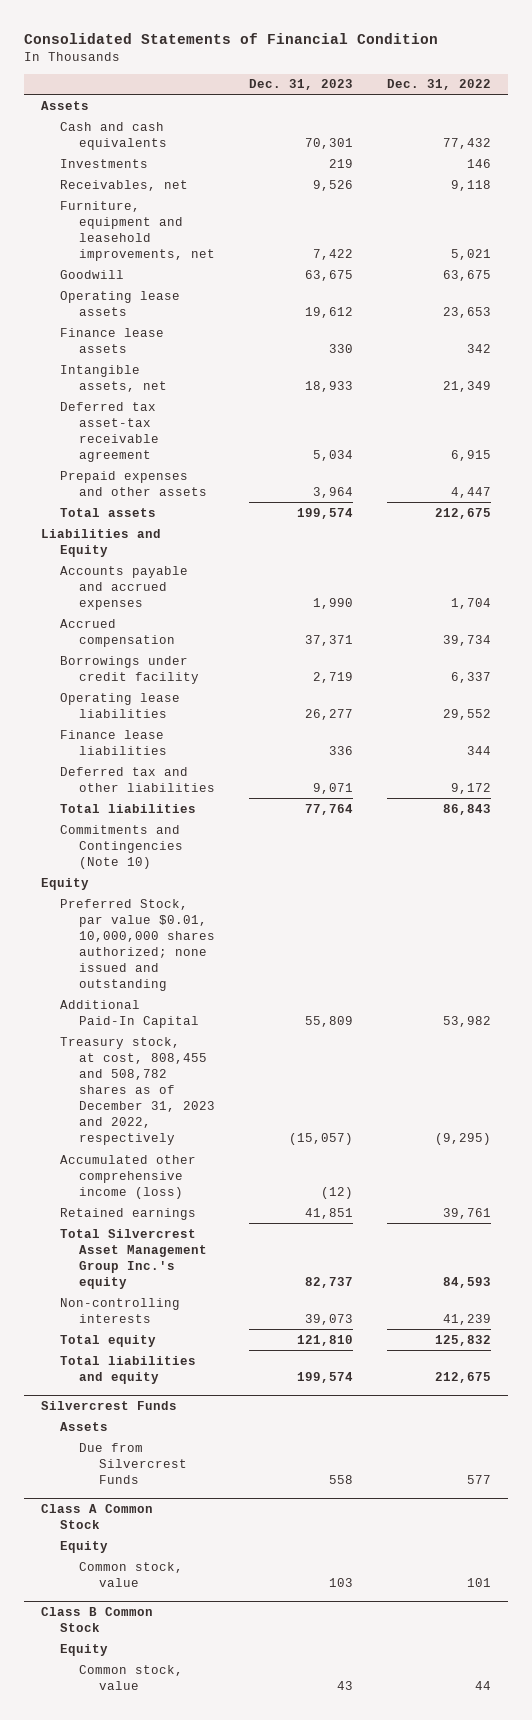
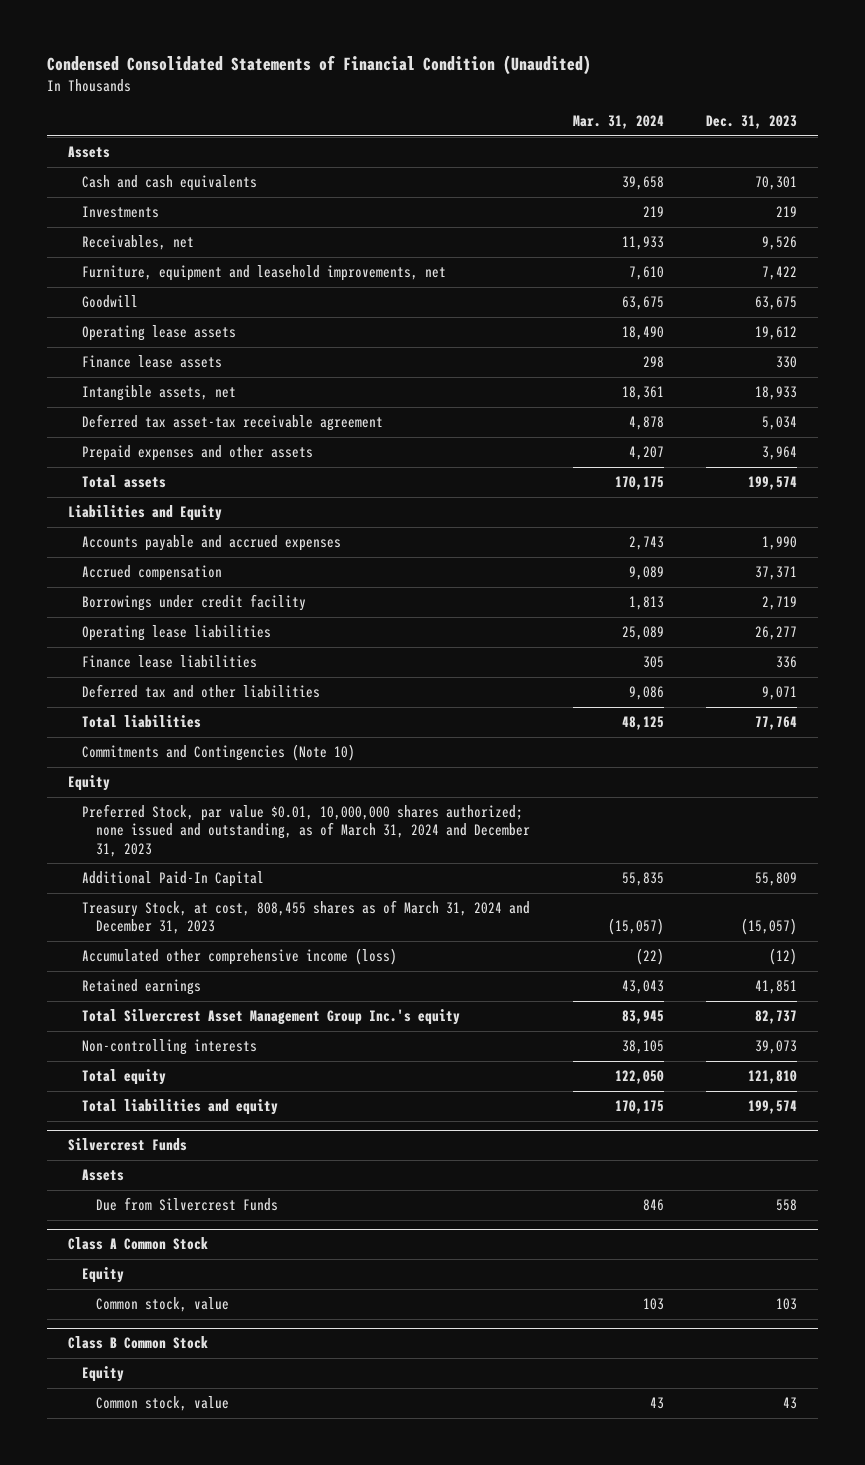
[23,32,438,44] Consolidated Statements of Financial Condition -> [46,55,591,76] Condensed Consolidated Statements of Financial Condition (Unaudited)
[387,79,492,91] Dec. 31, 2022 -> none
none -> [572,114,664,129] Mar. 31, 2024
[60,898,216,992] Preferred Stock, par value $0.01, 10,000,000 shares authorized; none issued and outstanding -> [82,804,531,857] Preferred Stock, par value $0.01, 10,000,000 shares authorized; none issued and outstanding, as of March 31, 2024 and December 31, 2023
[60,1036,216,1146] Treasury stock, at cost, 808,455 and 508,782 shares as of December 31, 2023 and 2022, respectively -> [82,900,531,935] Treasury Stock, at cost, 808,455 shares as of March 31, 2024 and December 31, 2023

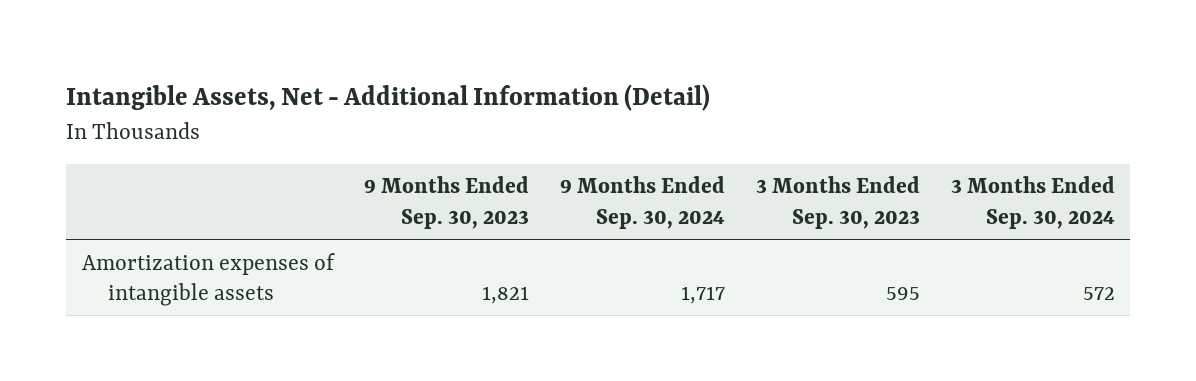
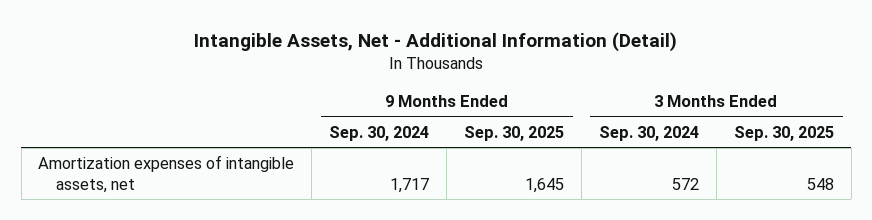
[364,176,530,229] 9 Months Ended Sep. 30, 2023 -> none
[755,176,920,229] 3 Months Ended Sep. 30, 2023 -> none
none -> [464,125,565,141] Sep. 30, 2025
none -> [733,125,834,141] Sep. 30, 2025
[81,252,335,307] Amortization expenses of intangible assets -> [38,155,295,193] Amortization expenses of intangible assets, net

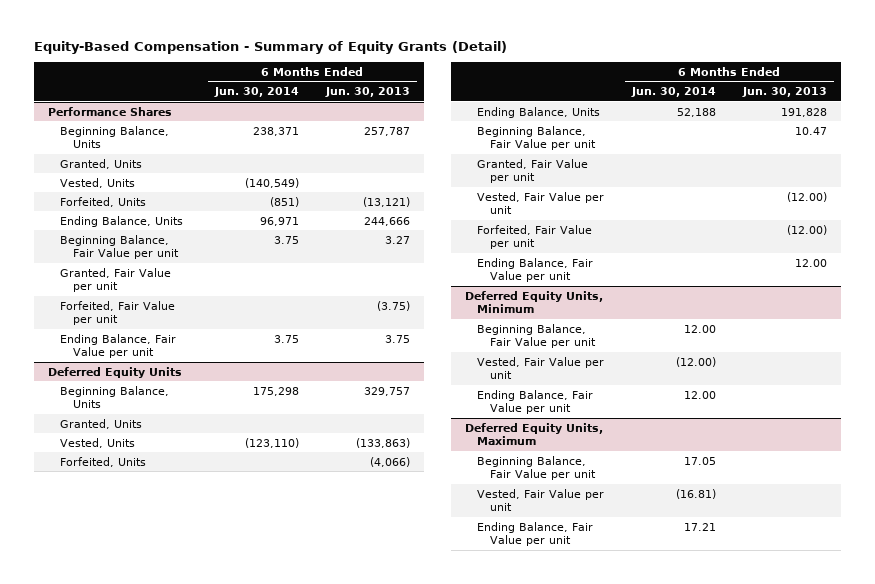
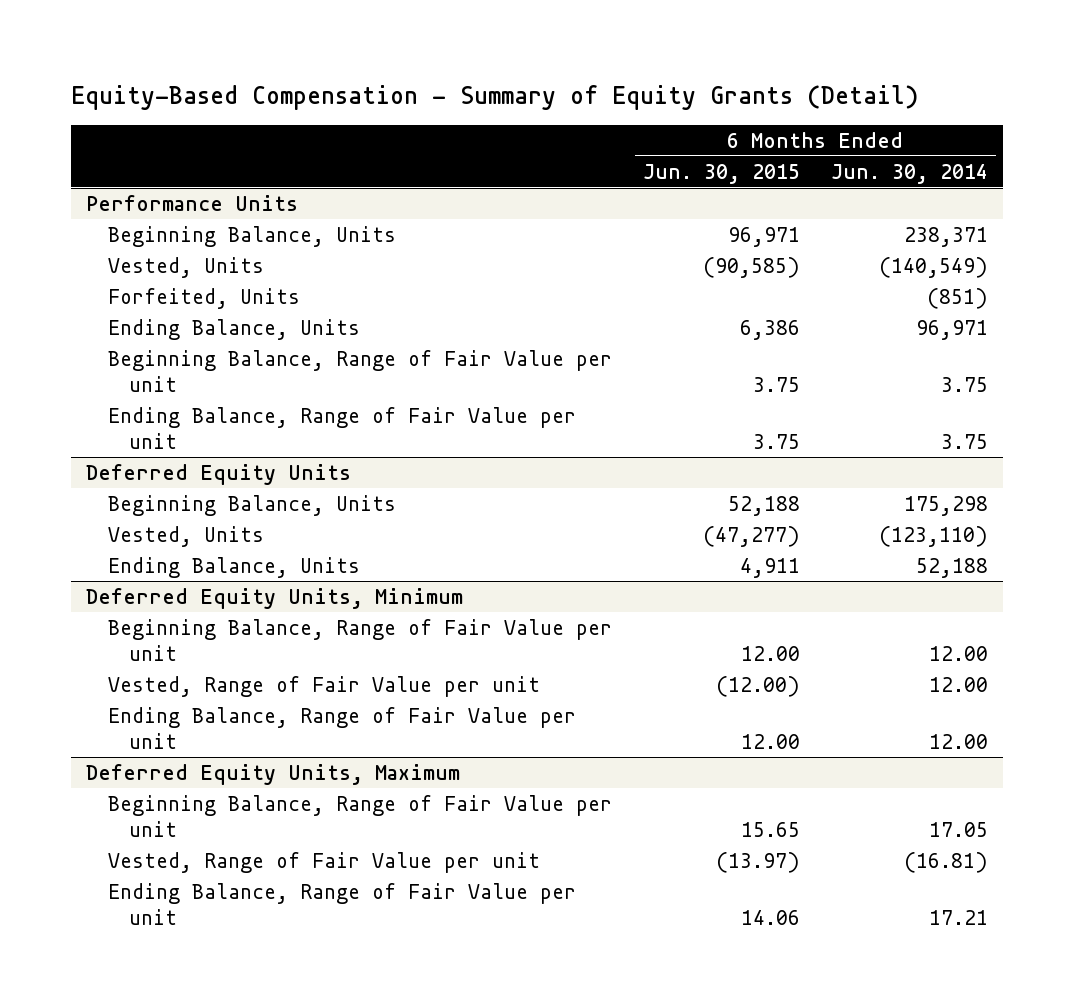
[325,86,411,97] Jun. 30, 2013 -> none
none -> [642,163,800,184] Jun. 30, 2015
[47,106,172,116] Performance Shares -> none
none -> [86,194,299,211] Performance Units
[60,158,143,169] Granted, Units -> none
[60,267,172,293] Granted, Fair Value per unit -> none
[60,300,176,326] Forfeited, Fair Value per unit -> none
[60,234,180,260] Beginning Balance, Fair Value per unit -> [107,349,612,392] Beginning Balance, Range of Fair Value per unit
[60,333,177,359] Ending Balance, Fair Value per unit -> [107,406,576,449] Ending Balance, Range of Fair Value per unit
[60,418,143,429] Granted, Units -> none
[60,456,147,467] Forfeited, Units -> none
[477,125,597,151] Beginning Balance, Fair Value per unit -> none
[477,158,589,184] Granted, Fair Value per unit -> none
[477,191,605,215] Vested, Fair Value per unit -> none
[477,224,593,250] Forfeited, Fair Value per unit -> none
[477,257,594,283] Ending Balance, Fair Value per unit -> none
[477,323,597,349] Beginning Balance, Fair Value per unit -> [107,618,612,661] Beginning Balance, Range of Fair Value per unit
[477,356,605,380] Vested, Fair Value per unit -> [107,675,540,697] Vested, Range of Fair Value per unit
[675,356,716,367] (12.00) -> [928,676,988,692] 12.00
[477,389,594,415] Ending Balance, Fair Value per unit -> [107,706,576,749] Ending Balance, Range of Fair Value per unit
[477,455,597,481] Beginning Balance, Fair Value per unit -> [107,794,612,837] Beginning Balance, Range of Fair Value per unit
[477,488,605,512] Vested, Fair Value per unit -> [107,851,540,873] Vested, Range of Fair Value per unit
[477,521,594,547] Ending Balance, Fair Value per unit -> [107,882,576,925] Ending Balance, Range of Fair Value per unit

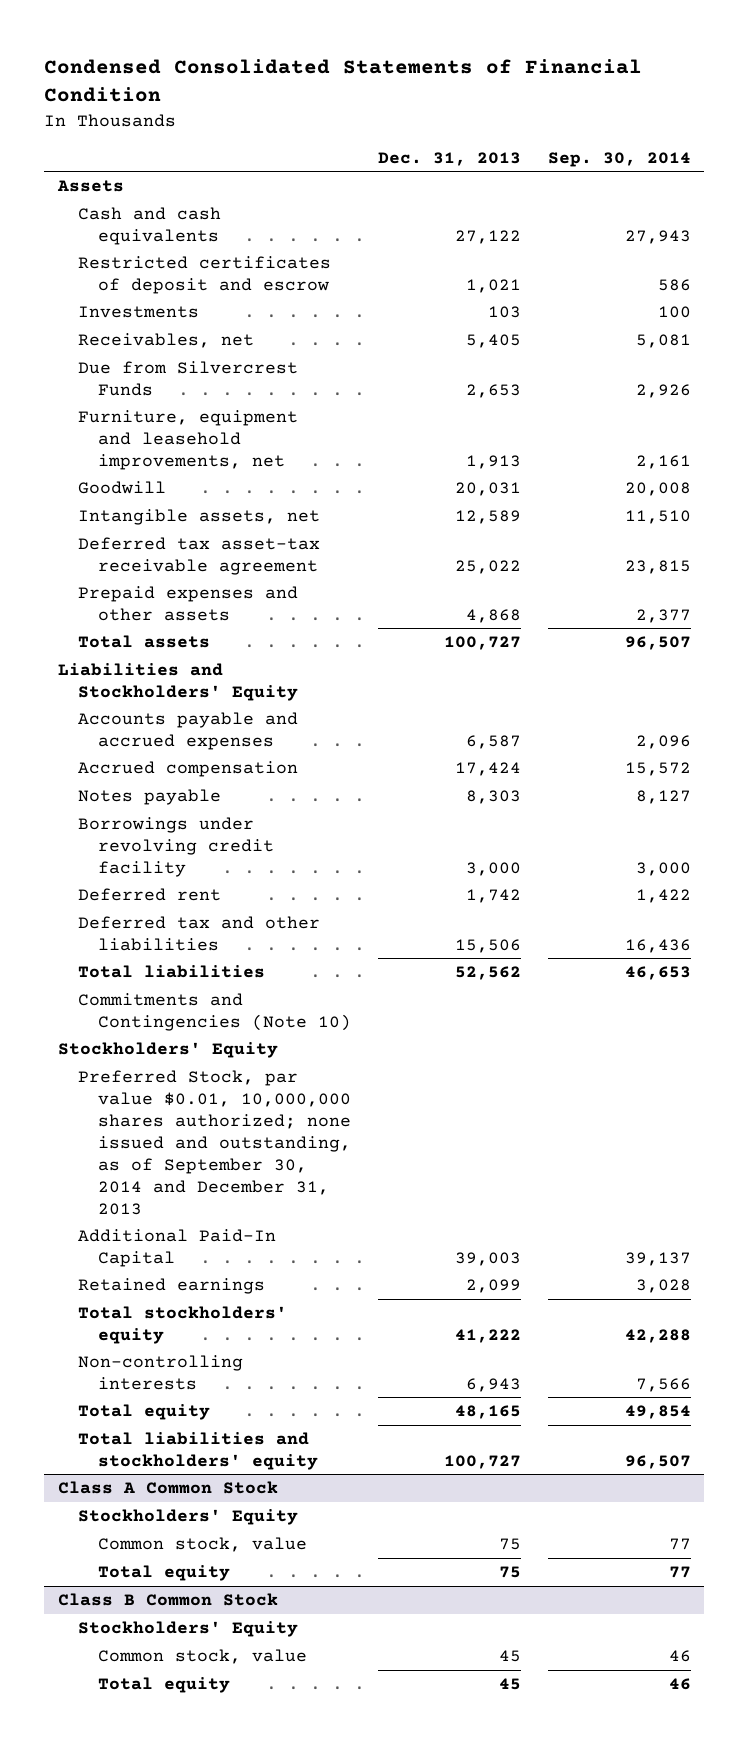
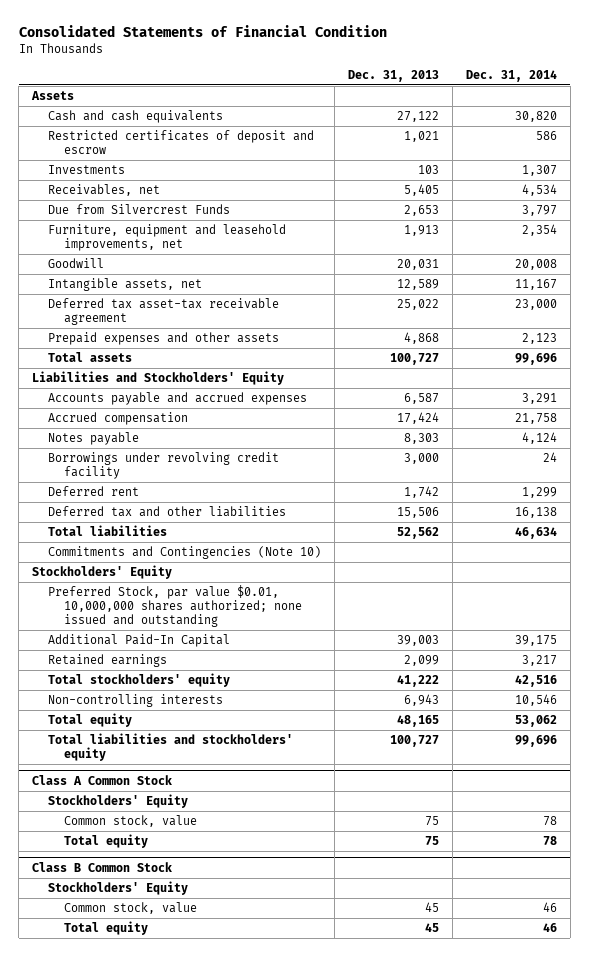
[44,58,643,102] Condensed Consolidated Statements of Financial Condition -> [18,24,387,37] Consolidated Statements of Financial Condition
[547,151,691,167] Sep. 30, 2014 -> none
none -> [465,69,557,82] Dec. 31, 2014
[77,1070,352,1215] Preferred Stock, par value $0.01, 10,000,000 shares authorized; none issued and outstanding, as of September 30, 2014 and December 31, 2013 -> [47,585,302,627] Preferred Stock, par value $0.01, 10,000,000 shares authorized; none issued and outstanding

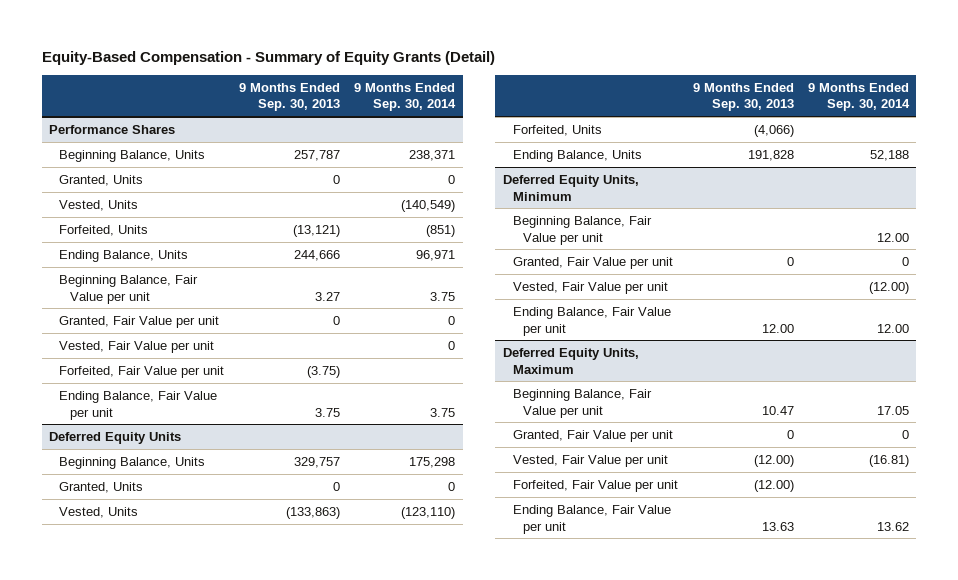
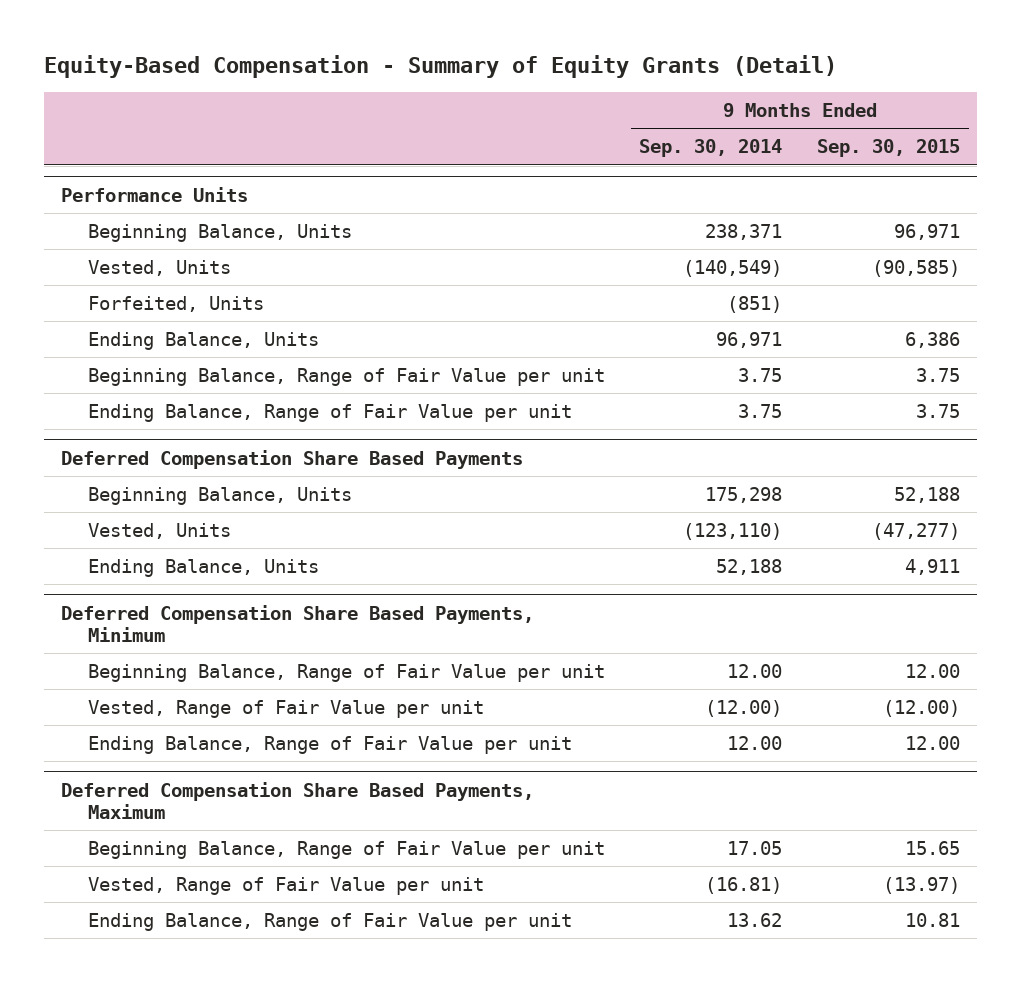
[238,82,340,112] 9 Months Ended Sep. 30, 2013 -> none
none -> [817,139,961,158] Sep. 30, 2015
[48,124,175,134] Performance Shares -> none
none -> [60,187,248,203] Performance Units
[59,174,144,186] Granted, Units -> none
[59,315,220,328] Granted, Fair Value per unit -> none
[59,340,215,353] Vested, Fair Value per unit -> none
[59,365,225,378] Forfeited, Fair Value per unit -> none
[48,431,181,444] Deferred Equity Units -> none
[59,274,199,304] Beginning Balance, Fair Value per unit -> [87,368,605,387] Beginning Balance, Range of Fair Value per unit
[59,390,218,420] Ending Balance, Fair Value per unit -> [87,404,572,423] Ending Balance, Range of Fair Value per unit
none -> [60,450,523,470] Deferred Compensation Share Based Payments
[59,481,144,493] Granted, Units -> none
[512,124,602,136] Forfeited, Units -> none
[502,174,639,201] Deferred Equity Units, Minimum -> none
[512,256,673,269] Granted, Fair Value per unit -> none
[502,347,639,374] Deferred Equity Units, Maximum -> none
[512,429,673,442] Granted, Fair Value per unit -> none
[512,479,678,492] Forfeited, Fair Value per unit -> none
none -> [60,605,534,643] Deferred Compensation Share Based Payments, Minimum
[512,215,652,245] Beginning Balance, Fair Value per unit -> [87,664,605,683] Beginning Balance, Range of Fair Value per unit
[512,281,668,294] Vested, Fair Value per unit -> [87,700,484,719] Vested, Range of Fair Value per unit
[512,306,671,336] Ending Balance, Fair Value per unit -> [87,736,572,755] Ending Balance, Range of Fair Value per unit
none -> [60,782,534,820] Deferred Compensation Share Based Payments, Maximum
[512,388,652,418] Beginning Balance, Fair Value per unit -> [87,841,605,860] Beginning Balance, Range of Fair Value per unit
[512,454,668,467] Vested, Fair Value per unit -> [87,877,484,896] Vested, Range of Fair Value per unit
[512,504,671,534] Ending Balance, Fair Value per unit -> [87,913,572,932] Ending Balance, Range of Fair Value per unit

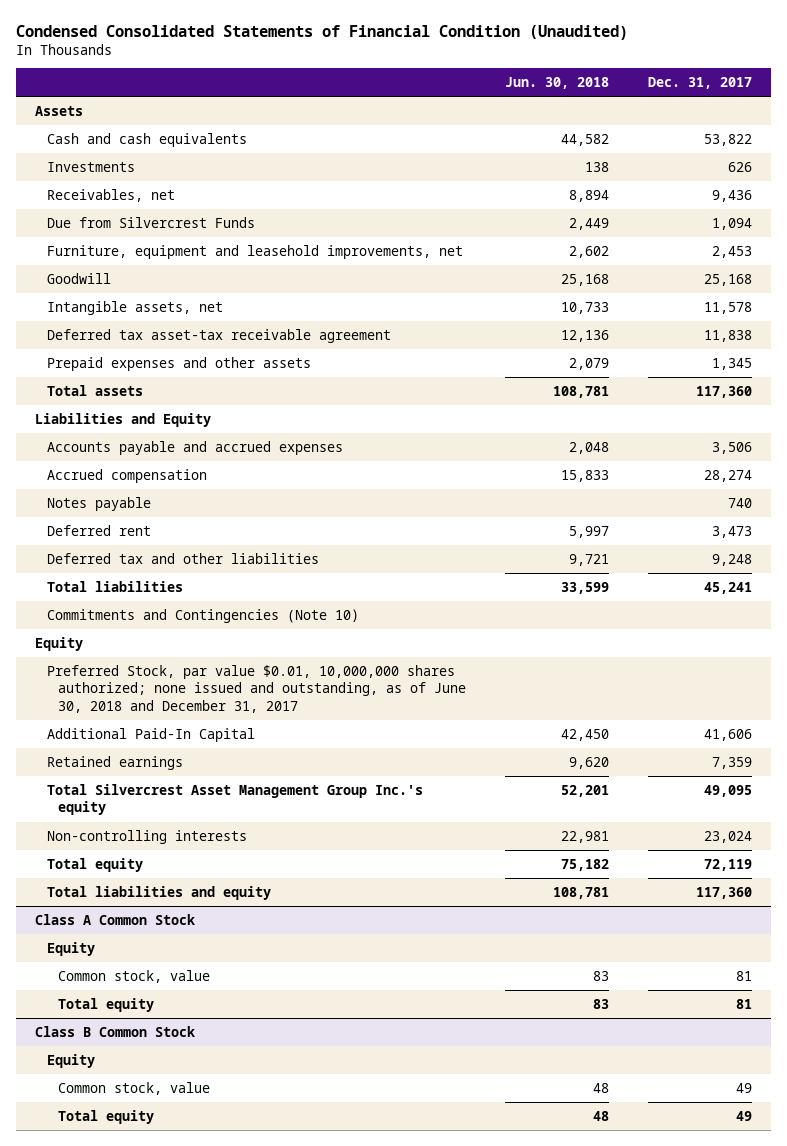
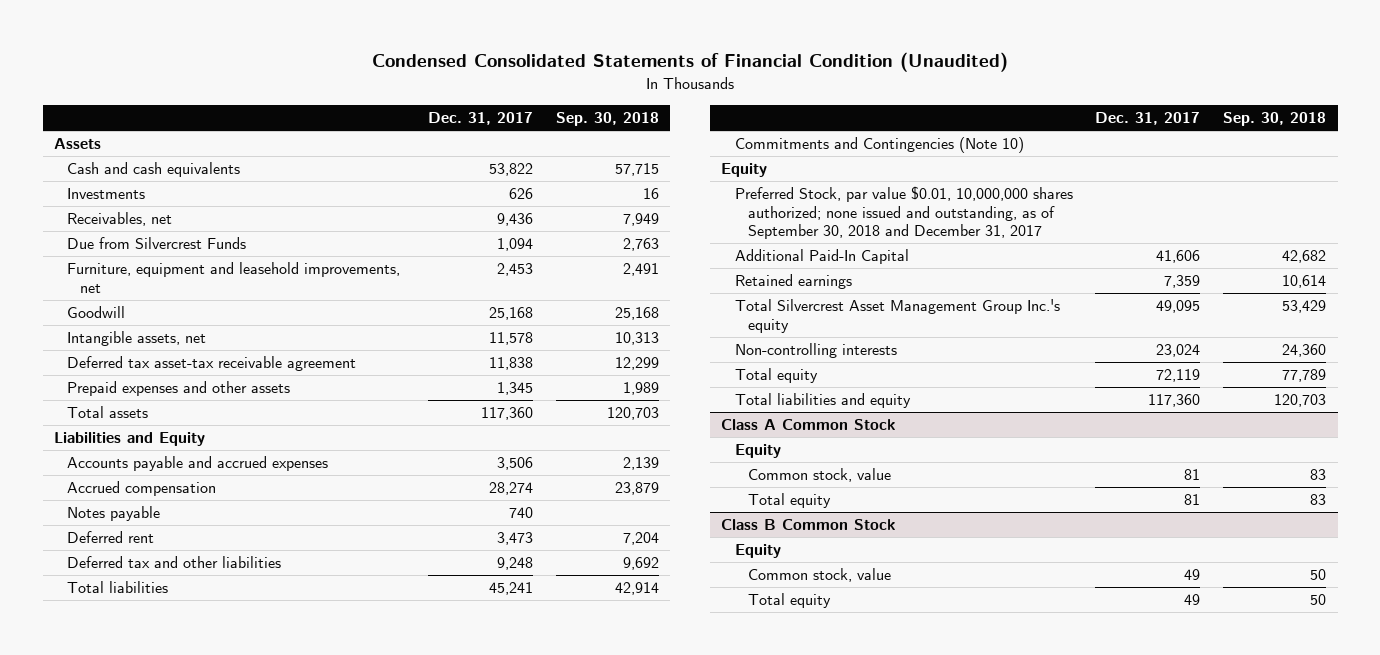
[505,77,610,90] Jun. 30, 2018 -> none
none -> [555,112,659,127] Sep. 30, 2018
[46,664,467,713] Preferred Stock, par value $0.01, 10,000,000 shares authorized; none issued and outstanding, as of June 30, 2018 and December 31, 2017 -> [734,186,1073,240] Preferred Stock, par value $0.01, 10,000,000 shares authorized; none issued and outstanding, as of September 30, 2018 and December 31, 2017

